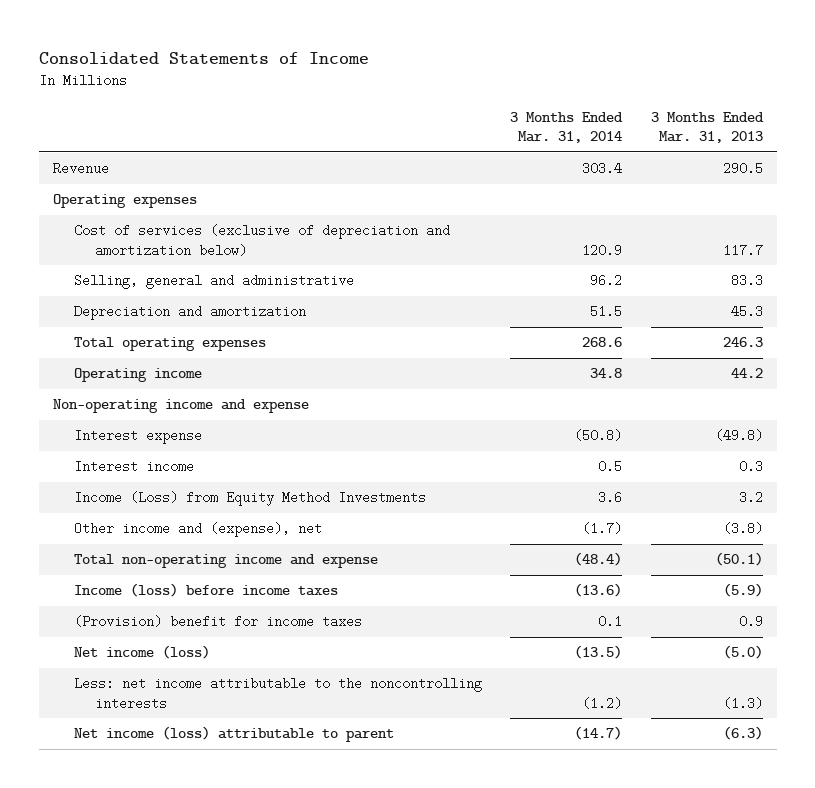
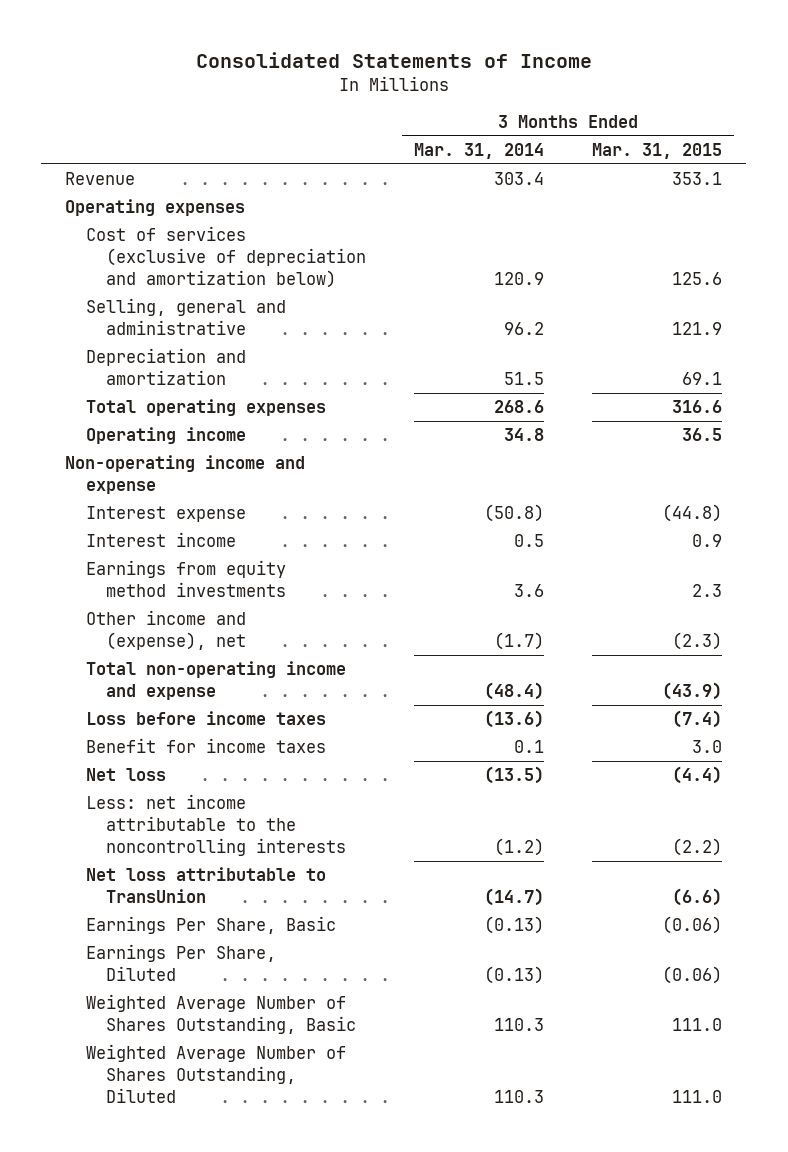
[650,111,764,143] 3 Months Ended Mar. 31, 2013 -> none
none -> [592,143,723,160] Mar. 31, 2015
[73,491,426,507] Income (Loss) from Equity Method Investments -> [85,560,286,598] Earnings from equity method investments
[73,583,338,598] Income (loss) before income taxes -> [85,711,326,726] Loss before income taxes
[73,615,362,629] (Provision) benefit for income taxes -> [85,738,326,754] Benefit for income taxes
[73,645,210,660] Net income (loss) -> [85,768,166,782] Net loss
[73,726,394,743] Net income (loss) attributable to parent -> [85,867,326,904] Net loss attributable to TransUnion
none -> [85,916,336,935] Earnings Per Share, Basic
none -> [85,944,276,982] Earnings Per Share, Diluted
none -> [85,994,356,1035] Weighted Average Number of Shares Outstanding, Basic
none -> [85,1044,346,1104] Weighted Average Number of Shares Outstanding, Diluted

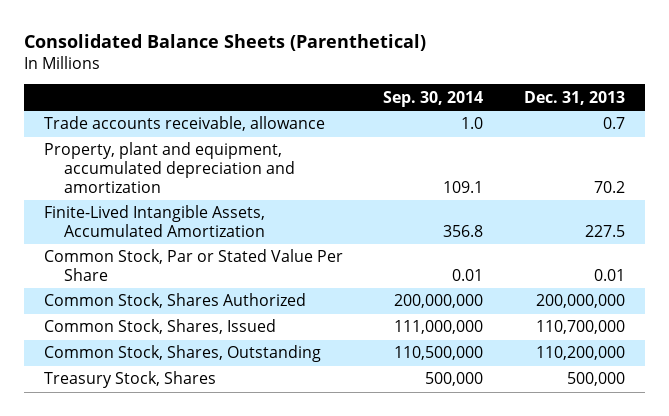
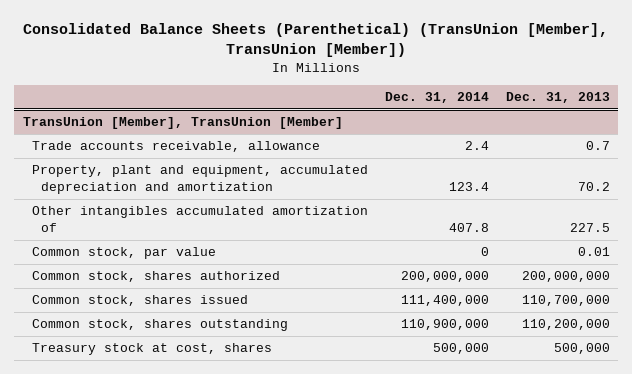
[23,33,426,51] Consolidated Balance Sheets (Parenthetical) -> [23,23,609,58] Consolidated Balance Sheets (Parenthetical) (TransUnion [Member], TransUnion [Member])
[383,90,484,107] Sep. 30, 2014 -> none
none -> [384,91,489,103] Dec. 31, 2014
none -> [22,117,343,130] TransUnion [Member], TransUnion [Member]
[43,205,266,238] Finite-Lived Intangible Assets, Accumulated Amortization -> [31,206,368,233] Other intangibles accumulated amortization of
[43,249,343,282] Common Stock, Par or Stated Value Per Share -> [31,247,216,260] Common stock, par value
[43,293,306,309] Common Stock, Shares Authorized -> [31,271,280,283] Common stock, shares authorized
[43,319,276,335] Common Stock, Shares, Issued -> [31,295,248,307] Common stock, shares issued
[43,345,321,363] Common Stock, Shares, Outstanding -> [31,319,288,332] Common stock, shares outstanding
[43,371,216,389] Treasury Stock, Shares -> [31,343,272,356] Treasury stock at cost, shares

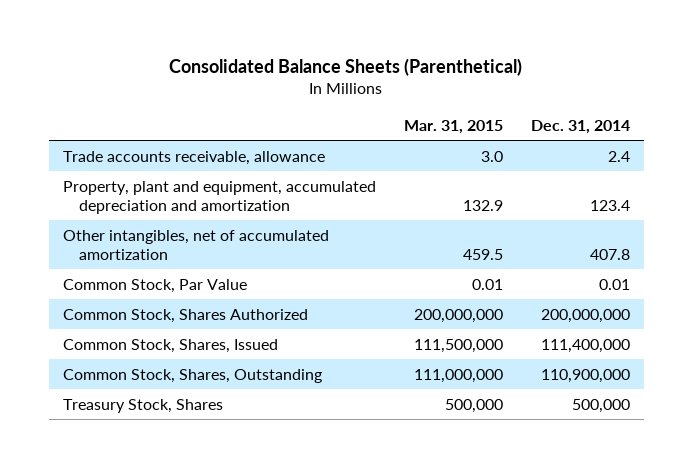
[23,23,609,58] Consolidated Balance Sheets (Parenthetical) (TransUnion [Member], TransUnion [Member]) -> [169,58,523,77] Consolidated Balance Sheets (Parenthetical)
[505,91,610,103] Dec. 31, 2013 -> none
none -> [403,119,503,134] Mar. 31, 2015
[22,117,343,130] TransUnion [Member], TransUnion [Member] -> none
[31,206,368,233] Other intangibles accumulated amortization of -> [62,229,329,261] Other intangibles, net of accumulated amortization
[31,247,216,260] Common stock, par value -> [62,278,247,293] Common Stock, Par Value
[480,247,489,257] 0 -> [599,278,631,290] 0.01
[31,271,280,283] Common stock, shares authorized -> [62,308,308,323] Common Stock, Shares Authorized
[31,295,248,307] Common stock, shares issued -> [62,338,278,353] Common Stock, Shares, Issued
[31,319,288,332] Common stock, shares outstanding -> [62,368,322,383] Common Stock, Shares, Outstanding
[31,343,272,356] Treasury stock at cost, shares -> [62,398,223,413] Treasury Stock, Shares

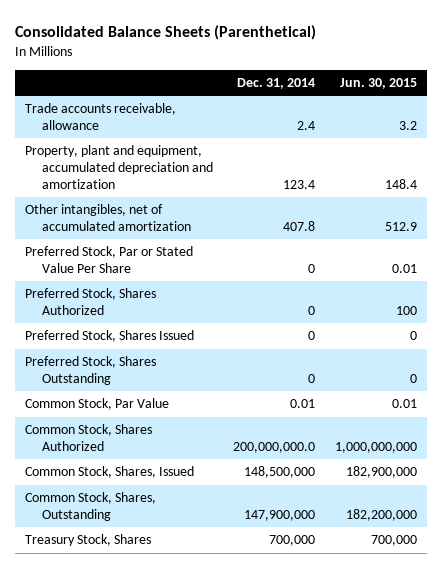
[403,119,503,134] Mar. 31, 2015 -> none
none -> [340,78,418,90] Jun. 30, 2015
none -> [25,246,194,273] Preferred Stock, Par or Stated Value Per Share
none -> [25,288,157,315] Preferred Stock, Shares Authorized
none -> [25,330,195,343] Preferred Stock, Shares Issued
none -> [25,356,157,385] Preferred Stock, Shares Outstanding
[541,308,631,323] 200,000,000 -> [232,441,315,453] 200,000,000.0
[541,338,631,353] 111,400,000 -> [243,466,315,479] 148,500,000
[541,368,631,383] 110,900,000 -> [243,509,315,521] 147,900,000
[572,398,631,413] 500,000 -> [268,535,315,547] 700,000

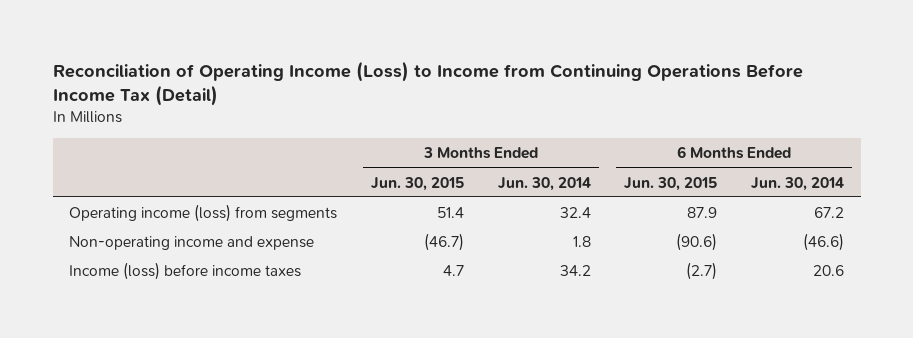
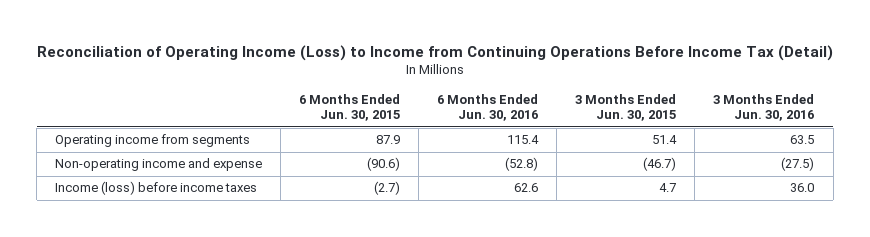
[497,176,591,191] Jun. 30, 2014 -> none
[751,176,845,191] Jun. 30, 2014 -> none
none -> [437,93,539,122] 6 Months Ended Jun. 30, 2016
none -> [713,93,815,122] 3 Months Ended Jun. 30, 2016
[69,204,338,223] Operating income (loss) from segments -> [55,134,251,148] Operating income from segments

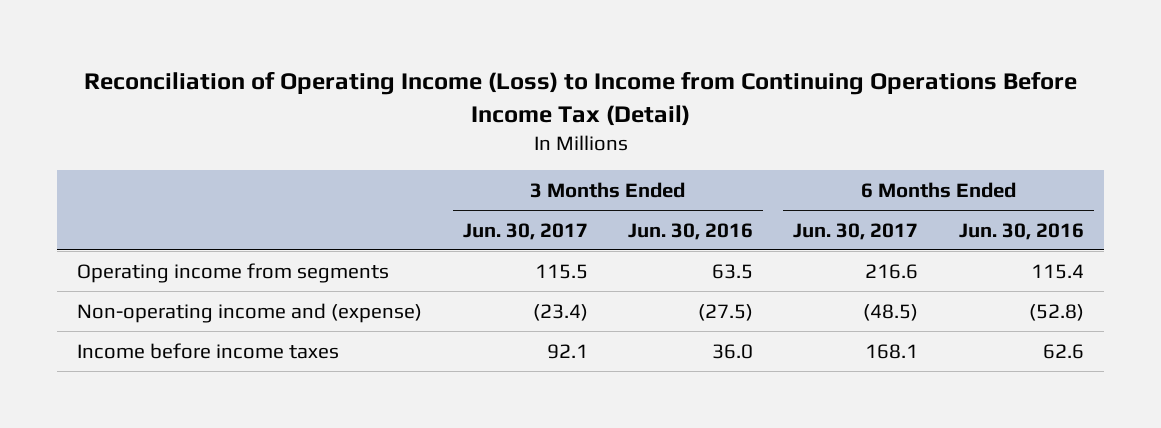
[299,93,401,122] 6 Months Ended Jun. 30, 2015 -> none
[575,93,677,122] 3 Months Ended Jun. 30, 2015 -> none
none -> [462,222,588,240] Jun. 30, 2017
none -> [793,222,919,240] Jun. 30, 2017
[55,158,263,172] Non-operating income and expense -> [77,302,423,323] Non-operating income and (expense)
[55,181,258,196] Income (loss) before income taxes -> [77,342,340,359] Income before income taxes

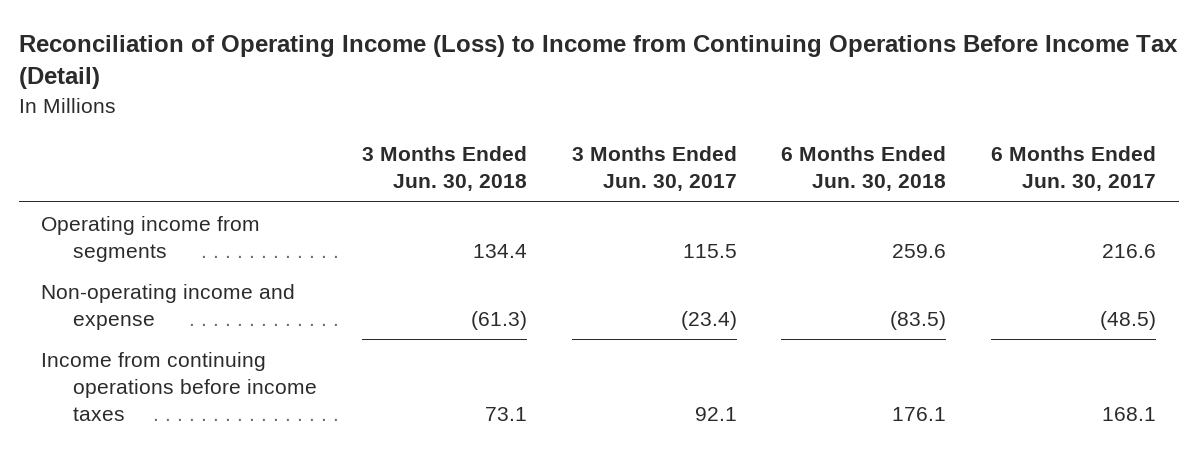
[628,222,754,240] Jun. 30, 2016 -> none
[958,222,1084,240] Jun. 30, 2016 -> none
none -> [361,146,527,192] 3 Months Ended Jun. 30, 2018
none -> [781,146,947,192] 6 Months Ended Jun. 30, 2018
[77,302,423,323] Non-operating income and (expense) -> [41,283,296,330] Non-operating income and expense
[77,342,340,359] Income before income taxes -> [41,351,318,421] Income from continuing operations before income taxes

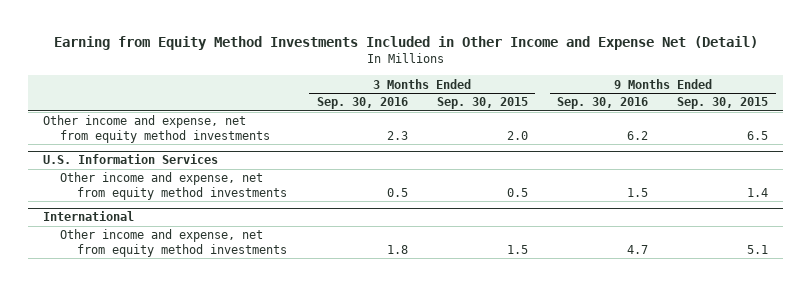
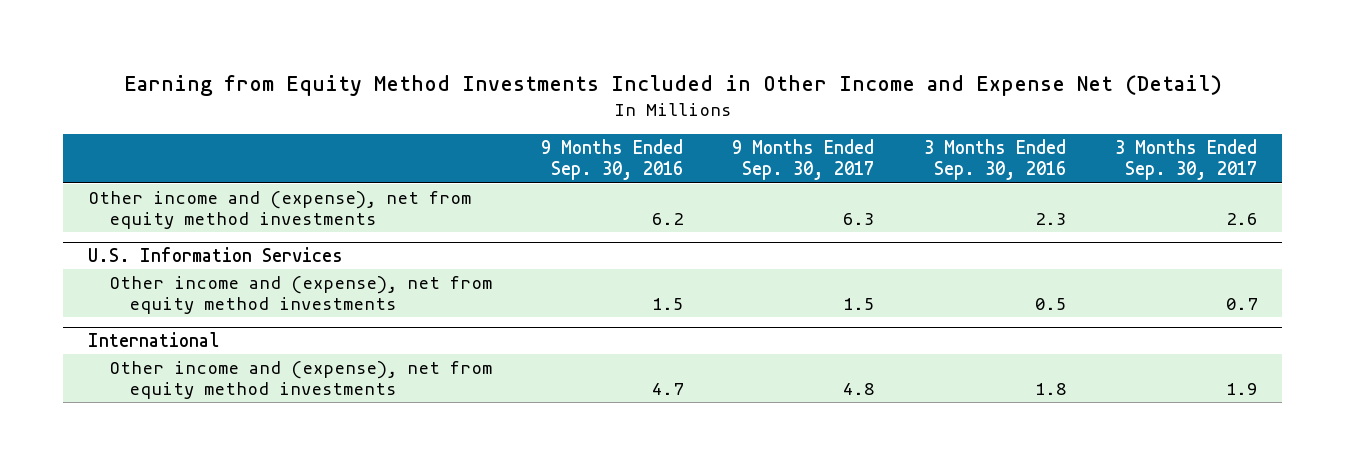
[436,97,528,110] Sep. 30, 2015 -> none
[677,97,769,110] Sep. 30, 2015 -> none
none -> [732,139,875,181] 9 Months Ended Sep. 30, 2017
none -> [1115,139,1258,181] 3 Months Ended Sep. 30, 2017
[42,115,271,143] Other income and expense, net from equity method investments -> [87,190,471,230] Other income and (expense), net from equity method investments
[60,172,288,200] Other income and expense, net from equity method investments -> [108,275,492,315] Other income and (expense), net from equity method investments
[60,229,288,257] Other income and expense, net from equity method investments -> [108,360,492,400] Other income and (expense), net from equity method investments

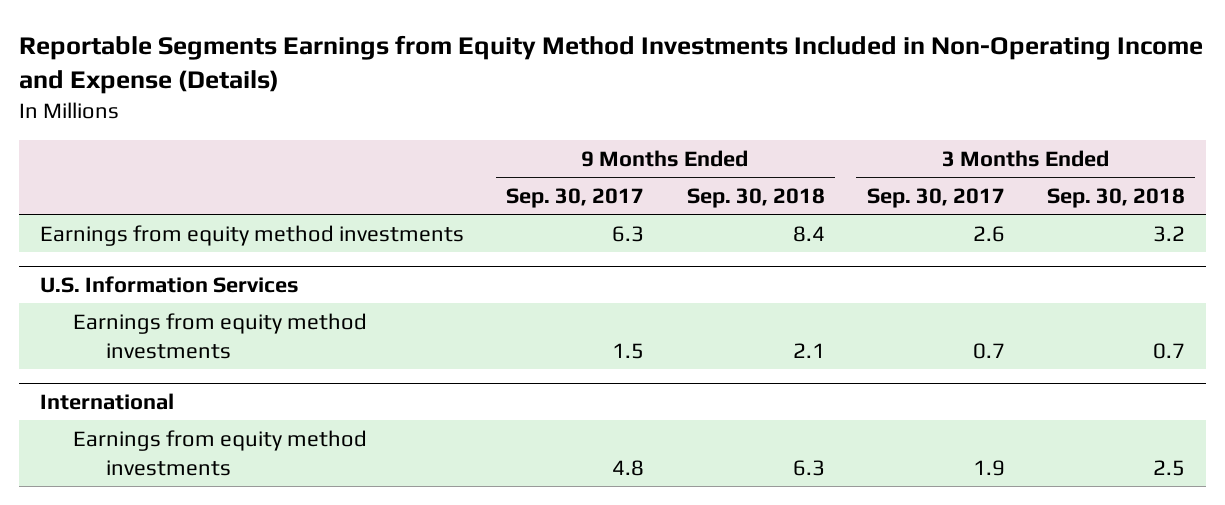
[123,75,1222,97] Earning from Equity Method Investments Included in Other Income and Expense Net (Detail) -> [19,34,1204,95] Reportable Segments Earnings from Equity Method Investments Included in Non-Operating Income and Expense (Details)
[540,139,683,181] 9 Months Ended Sep. 30, 2016 -> none
[923,139,1066,181] 3 Months Ended Sep. 30, 2016 -> none
none -> [686,187,825,208] Sep. 30, 2018
none -> [1046,187,1185,208] Sep. 30, 2018
[87,190,471,230] Other income and (expense), net from equity method investments -> [40,224,465,246] Earnings from equity method investments
[108,275,492,315] Other income and (expense), net from equity method investments -> [73,312,368,359] Earnings from equity method investments
[108,360,492,400] Other income and (expense), net from equity method investments -> [73,429,368,476] Earnings from equity method investments

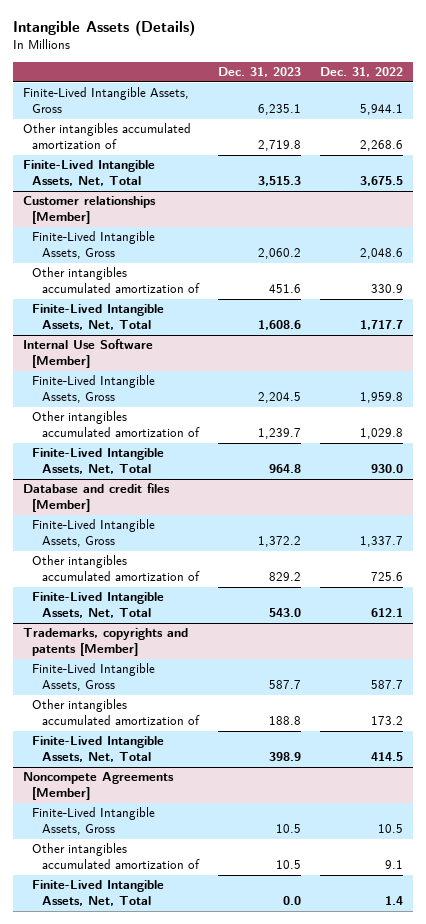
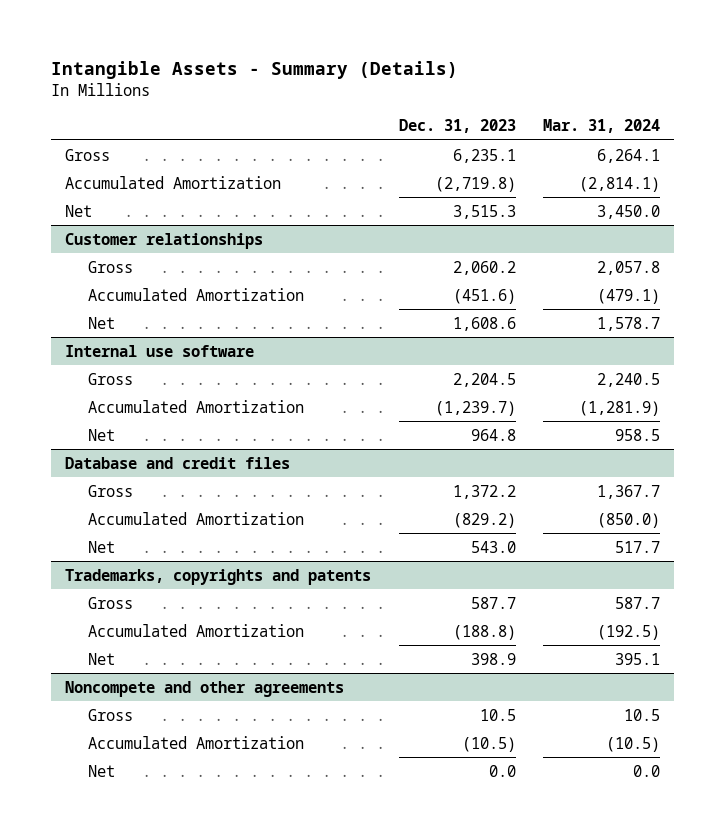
[13,20,196,37] Intangible Assets (Details) -> [51,61,459,80] Intangible Assets - Summary (Details)
[320,67,404,78] Dec. 31, 2022 -> none
none -> [543,119,661,134] Mar. 31, 2024
[22,87,189,114] Finite-Lived Intangible Assets, Gross -> [65,148,111,161] Gross
[22,123,191,150] Other intangibles accumulated amortization of -> [65,175,282,189] Accumulated Amortization
[258,140,302,152] 2,719.8 -> [434,176,516,192] (2,719.8)
[22,160,155,187] Finite-Lived Intangible Assets, Net, Total -> [65,204,93,217] Net
[22,196,156,225] Customer relationships [Member] -> [65,232,264,249] Customer relationships
[32,231,156,260] Finite-Lived Intangible Assets, Gross -> [87,260,133,273] Gross
[32,267,200,294] Other intangibles accumulated amortization of -> [87,287,304,301] Accumulated Amortization
[269,284,302,294] 451.6 -> [452,288,516,304] (451.6)
[32,304,165,331] Finite-Lived Intangible Assets, Net, Total -> [87,316,115,329] Net
[22,339,153,369] Internal Use Software [Member] -> [65,344,255,357] Internal use software
[32,375,156,404] Finite-Lived Intangible Assets, Gross -> [87,372,133,385] Gross
[32,411,200,438] Other intangibles accumulated amortization of -> [87,399,304,413] Accumulated Amortization
[258,428,302,440] 1,239.7 -> [434,400,516,416] (1,239.7)
[32,448,165,475] Finite-Lived Intangible Assets, Net, Total -> [87,428,115,441] Net
[22,483,170,513] Database and credit files [Member] -> [65,456,291,469] Database and credit files
[32,519,156,548] Finite-Lived Intangible Assets, Gross -> [87,484,133,497] Gross
[32,555,200,582] Other intangibles accumulated amortization of -> [87,511,304,525] Accumulated Amortization
[269,572,302,582] 829.2 -> [452,512,516,528] (829.2)
[32,592,165,619] Finite-Lived Intangible Assets, Net, Total -> [87,540,115,553] Net
[22,628,188,657] Trademarks, copyrights and patents [Member] -> [65,568,372,585] Trademarks, copyrights and patents
[32,663,156,692] Finite-Lived Intangible Assets, Gross -> [87,596,133,609] Gross
[32,699,200,726] Other intangibles accumulated amortization of -> [87,623,304,637] Accumulated Amortization
[269,716,302,726] 188.8 -> [452,624,516,640] (188.8)
[32,736,165,763] Finite-Lived Intangible Assets, Net, Total -> [87,652,115,665] Net
[22,772,174,801] Noncompete Agreements [Member] -> [65,680,345,697] Noncompete and other agreements
[32,807,156,836] Finite-Lived Intangible Assets, Gross -> [87,708,133,721] Gross
[32,843,200,870] Other intangibles accumulated amortization of -> [87,735,304,749] Accumulated Amortization
[276,860,302,870] 10.5 -> [461,736,516,752] (10.5)
[32,880,165,907] Finite-Lived Intangible Assets, Net, Total -> [87,764,115,777] Net

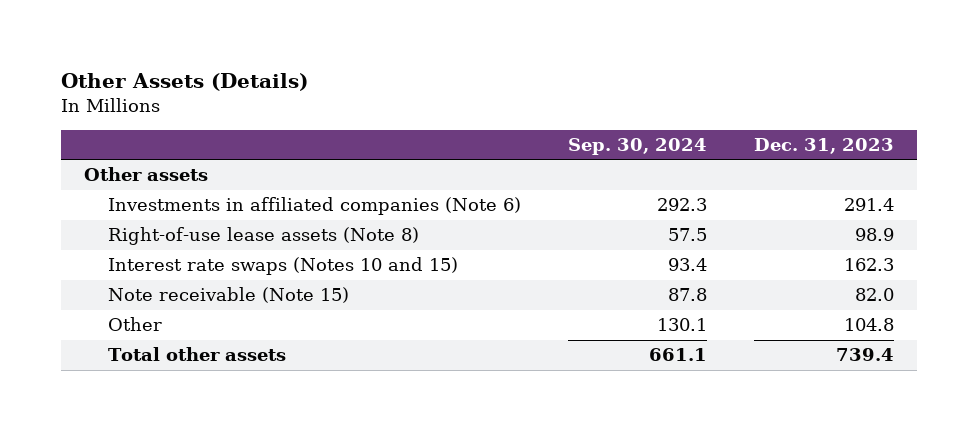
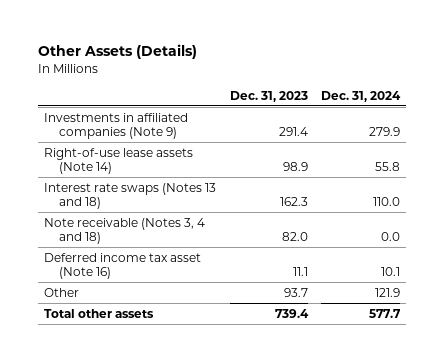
[568,137,708,155] Sep. 30, 2024 -> none
none -> [320,90,401,102] Dec. 31, 2024
[84,167,209,182] Other assets -> none
[108,197,522,216] Investments in affiliated companies (Note 6) -> [44,112,189,139] Investments in affiliated companies (Note 9)
[108,227,420,246] Right-of-use lease assets (Note 8) -> [44,147,194,174] Right-of-use lease assets (Note 14)
[108,257,459,276] Interest rate swaps (Notes 10 and 15) -> [44,182,217,209] Interest rate swaps (Notes 13 and 18)
[108,287,350,304] Note receivable (Note 15) -> [44,217,206,244] Note receivable (Notes 3, 4 and 18)
none -> [44,252,202,279] Deferred income tax asset (Note 16)
[843,318,894,332] 104.8 -> [283,287,308,297] 93.7

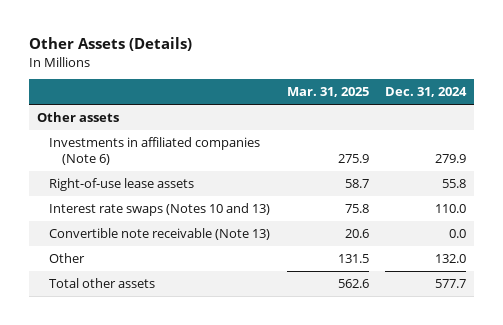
[229,90,308,102] Dec. 31, 2023 -> none
none -> [286,87,369,98] Mar. 31, 2025
[44,252,202,279] Deferred income tax asset (Note 16) -> none
none -> [37,111,120,122] Other assets
[44,112,189,139] Investments in affiliated companies (Note 9) -> [49,136,261,166] Investments in affiliated companies (Note 6)
[44,147,194,174] Right-of-use lease assets (Note 14) -> [49,177,195,191] Right-of-use lease assets
[44,182,217,209] Interest rate swaps (Notes 13 and 18) -> [49,202,271,216] Interest rate swaps (Notes 10 and 13)
[44,217,206,244] Note receivable (Notes 3, 4 and 18) -> [49,227,271,240] Convertible note receivable (Note 13)
[374,287,400,297] 121.9 -> [434,253,466,263] 132.0

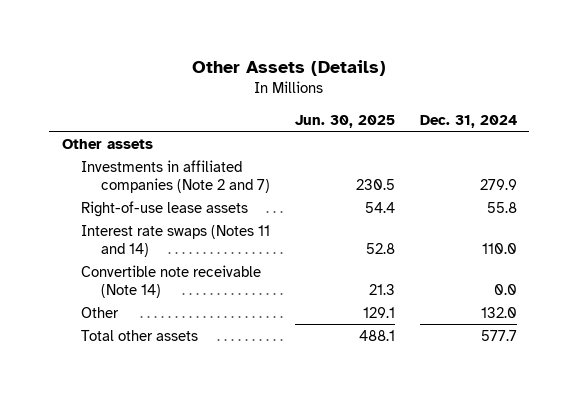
[286,87,369,98] Mar. 31, 2025 -> none
none -> [295,114,396,128] Jun. 30, 2025
[49,136,261,166] Investments in affiliated companies (Note 6) -> [81,159,270,193] Investments in affiliated companies (Note 2 and 7)
[49,202,271,216] Interest rate swaps (Notes 10 and 13) -> [81,224,271,257] Interest rate swaps (Notes 11 and 14)
[49,227,271,240] Convertible note receivable (Note 13) -> [81,264,262,298] Convertible note receivable (Note 14)

